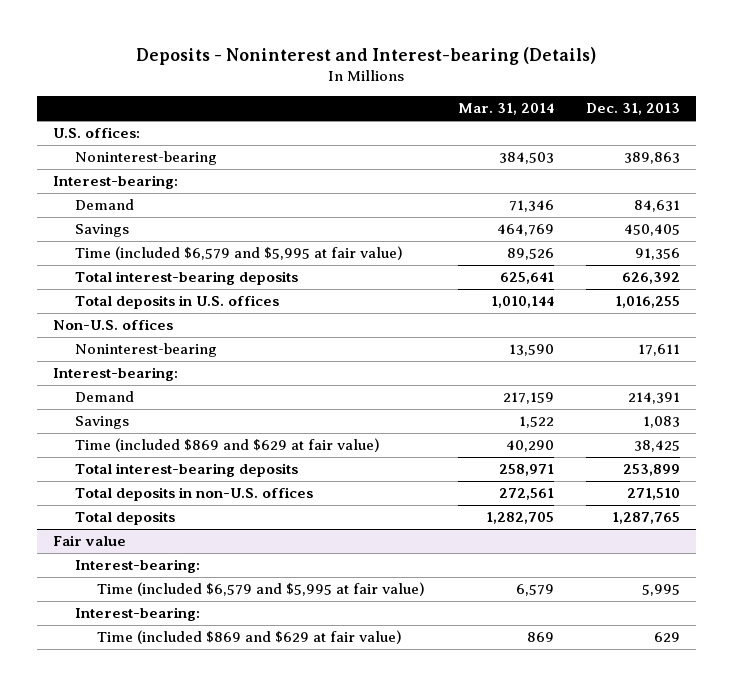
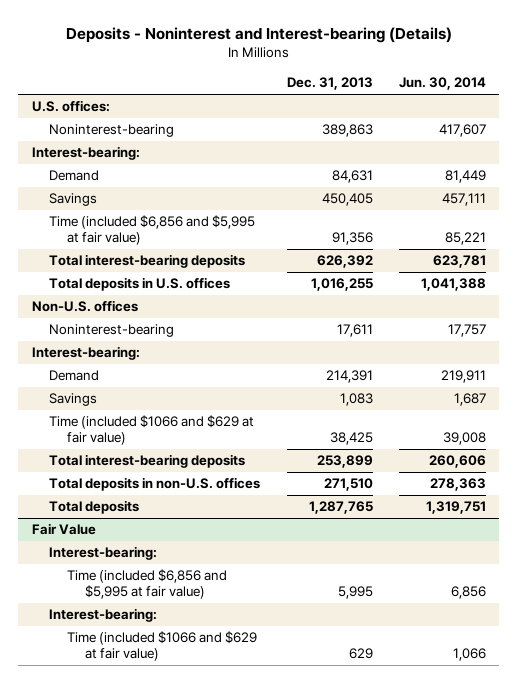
[457,103,554,116] Mar. 31, 2014 -> none
none -> [398,77,486,91] Jun. 30, 2014
[75,246,404,261] Time (included $6,579 and $5,995 at fair value) -> [49,215,256,246] Time (included $6,856 and $5,995 at fair value)
[75,438,381,453] Time (included $869 and $629 at fair value) -> [49,415,255,446] Time (included $1066 and $629 at fair value)
[53,535,127,547] Fair value -> [31,523,96,536] Fair Value
[97,582,426,597] Time (included $6,579 and $5,995 at fair value) -> [67,569,228,600] Time (included $6,856 and $5,995 at fair value)
[97,630,403,645] Time (included $869 and $629 at fair value) -> [67,631,258,662] Time (included $1066 and $629 at fair value)

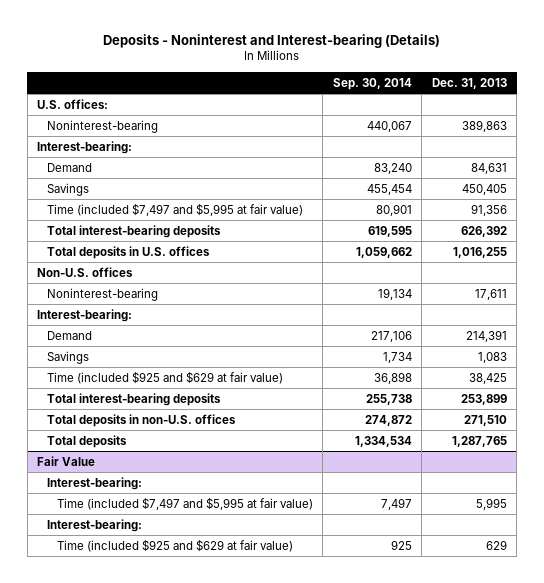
[398,77,486,91] Jun. 30, 2014 -> none
none -> [332,77,412,90] Sep. 30, 2014
[49,215,256,246] Time (included $6,856 and $5,995 at fair value) -> [46,202,303,216] Time (included $7,497 and $5,995 at fair value)
[49,415,255,446] Time (included $1066 and $629 at fair value) -> [46,370,283,384] Time (included $925 and $629 at fair value)
[67,569,228,600] Time (included $6,856 and $5,995 at fair value) -> [56,496,313,510] Time (included $7,497 and $5,995 at fair value)
[67,631,258,662] Time (included $1066 and $629 at fair value) -> [56,538,293,552] Time (included $925 and $629 at fair value)

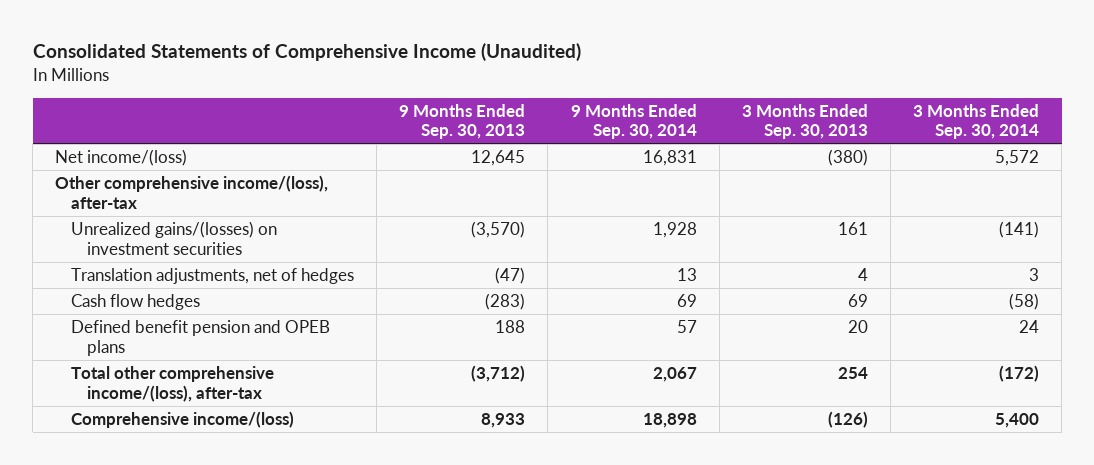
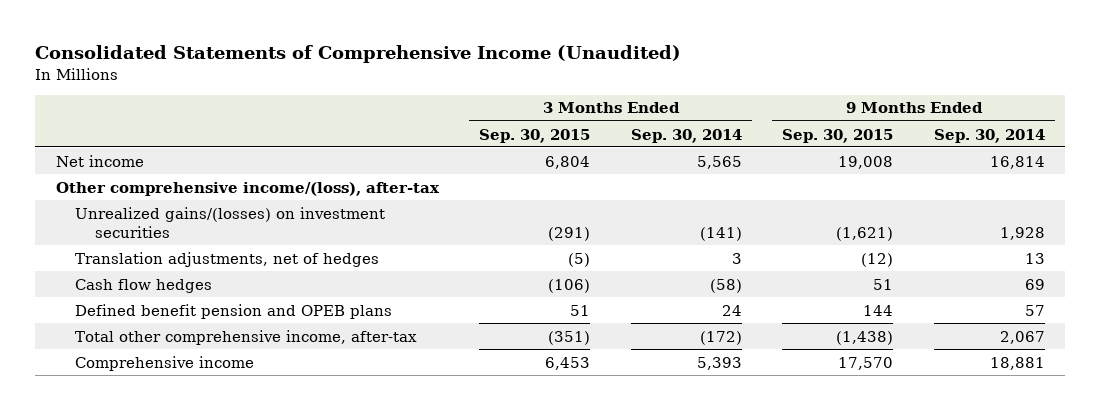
[399,103,526,140] 9 Months Ended Sep. 30, 2013 -> none
[741,103,868,140] 3 Months Ended Sep. 30, 2013 -> none
none -> [479,128,591,143] Sep. 30, 2015
none -> [782,128,894,143] Sep. 30, 2015
[55,148,188,166] Net income/(loss) -> [55,154,144,167] Net income
[642,149,697,166] 16,831 -> [990,155,1046,169] 16,814
[994,149,1039,166] 5,572 -> [696,155,742,169] 5,565
[71,365,275,402] Total other comprehensive income/(loss), after-tax -> [75,329,418,345] Total other comprehensive income, after-tax
[71,410,295,428] Comprehensive income/(loss) -> [75,355,255,371] Comprehensive income
[642,412,697,428] 18,898 -> [990,356,1046,370] 18,881
[994,412,1039,428] 5,400 -> [696,356,742,370] 5,393

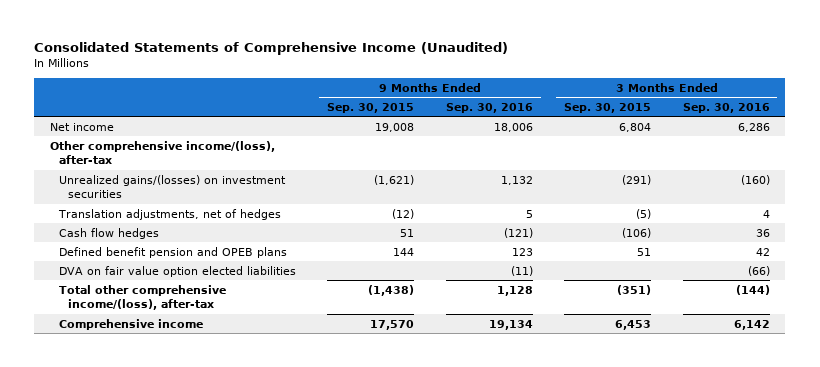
[630,128,742,143] Sep. 30, 2014 -> none
[934,128,1046,143] Sep. 30, 2014 -> none
none -> [445,102,533,113] Sep. 30, 2016
none -> [682,102,770,113] Sep. 30, 2016
none -> [58,265,296,277] DVA on fair value option elected liabilities
[75,329,418,345] Total other comprehensive income, after-tax -> [58,284,226,311] Total other comprehensive income/(loss), after-tax

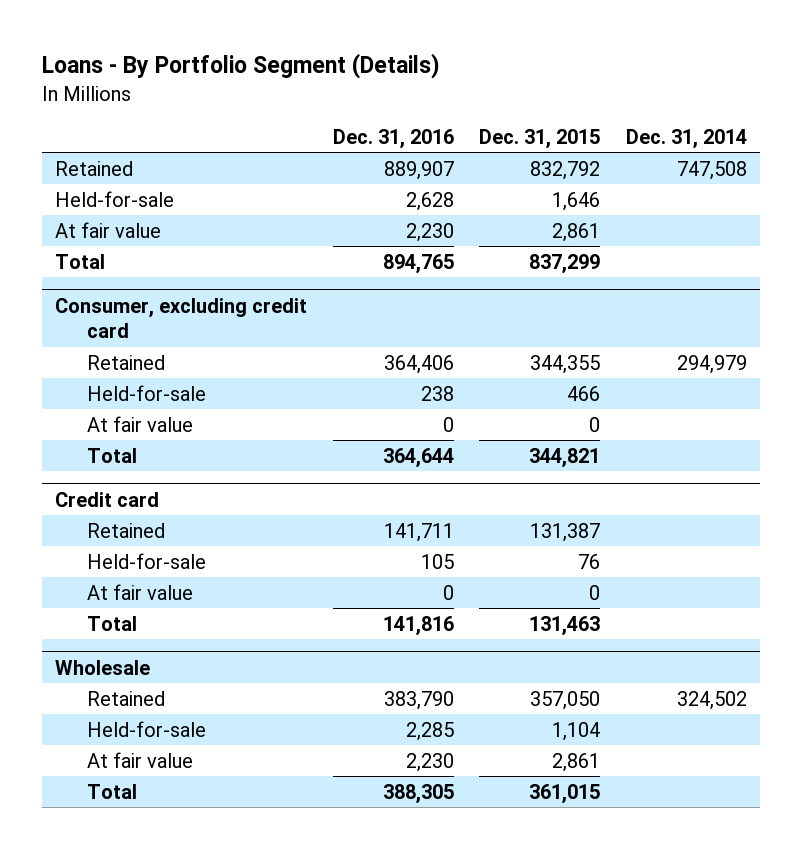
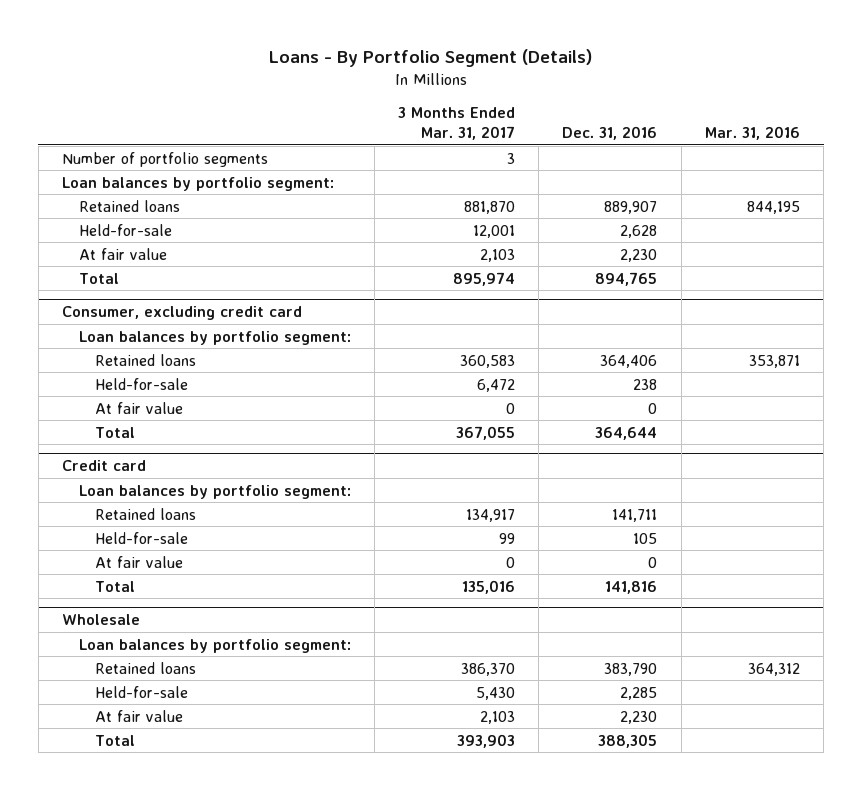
[479,128,601,149] Dec. 31, 2015 -> none
[626,128,748,149] Dec. 31, 2014 -> none
none -> [397,107,515,141] 3 Months Ended Mar. 31, 2017
none -> [704,126,800,141] Mar. 31, 2016
none -> [61,151,268,167] Number of portfolio segments
none -> [61,176,334,191] Loan balances by portfolio segment:
[54,160,133,176] Retained -> [78,199,180,212] Retained loans
none -> [78,330,351,345] Loan balances by portfolio segment:
[86,354,165,370] Retained -> [95,353,197,366] Retained loans
none -> [78,484,351,499] Loan balances by portfolio segment:
[86,522,165,538] Retained -> [95,507,197,520] Retained loans
none -> [78,638,351,653] Loan balances by portfolio segment:
[86,690,165,706] Retained -> [95,661,197,674] Retained loans

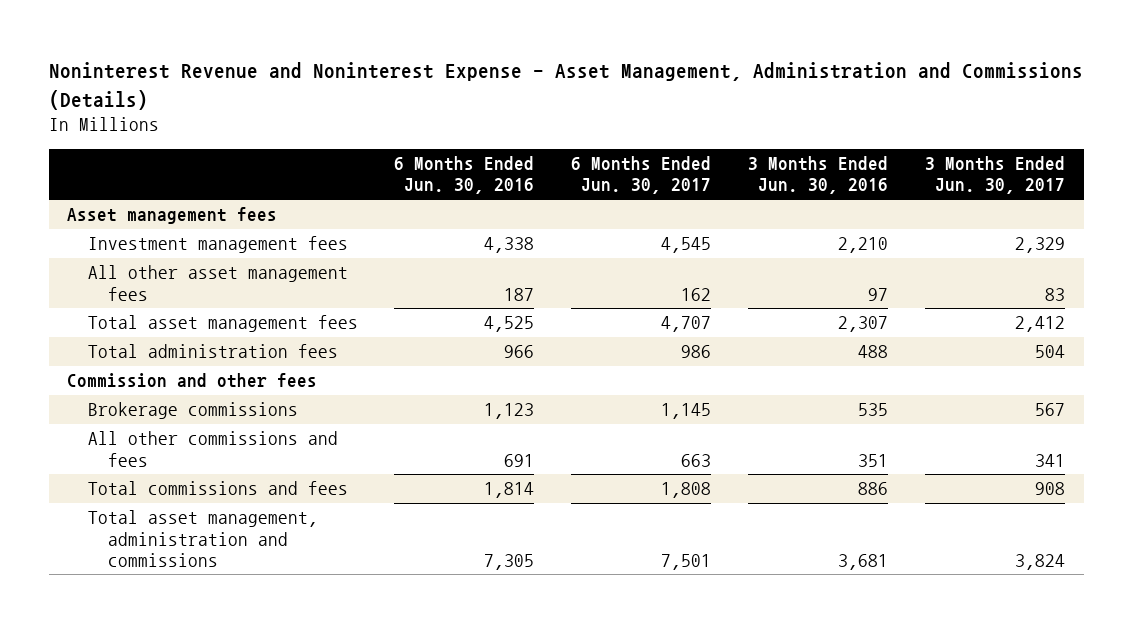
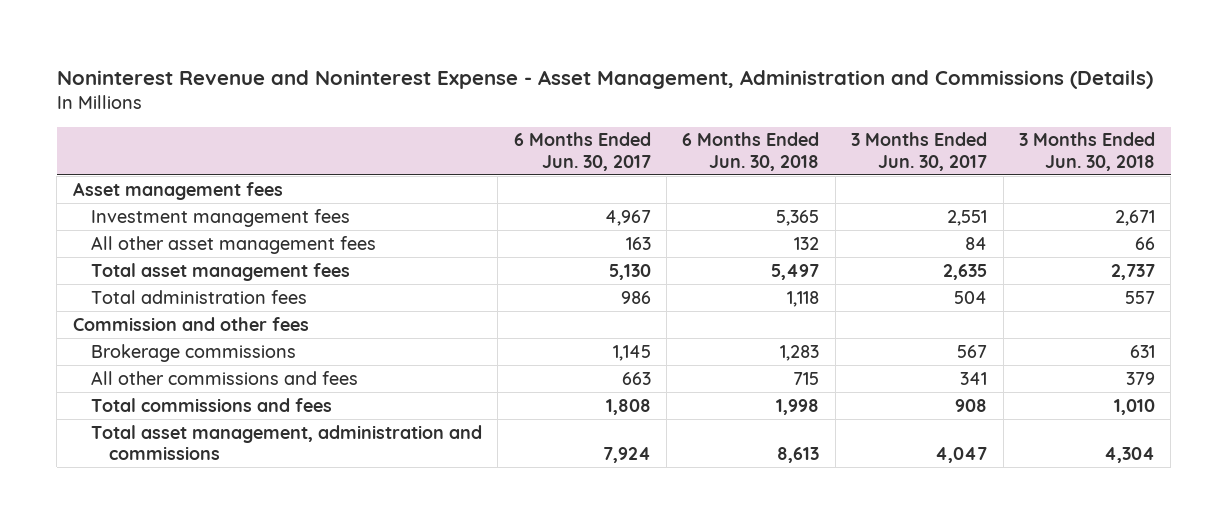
[394,156,535,195] 6 Months Ended Jun. 30, 2016 -> none
[748,156,889,195] 3 Months Ended Jun. 30, 2016 -> none
none -> [682,132,820,171] 6 Months Ended Jun. 30, 2018
none -> [1018,132,1155,171] 3 Months Ended Jun. 30, 2018
[661,237,712,254] 4,545 -> [604,209,651,226] 4,967
[1015,237,1066,254] 2,329 -> [947,209,988,226] 2,551
[681,287,712,301] 162 -> [625,236,651,250] 163
[1045,287,1066,301] 83 -> [965,236,988,250] 84
[661,316,712,333] 4,707 -> [608,263,651,280] 5,130
[1015,316,1066,333] 2,412 -> [943,263,988,280] 2,635
[661,553,712,570] 7,501 -> [602,447,651,464] 7,924
[1015,553,1066,570] 3,824 -> [935,447,988,464] 4,047

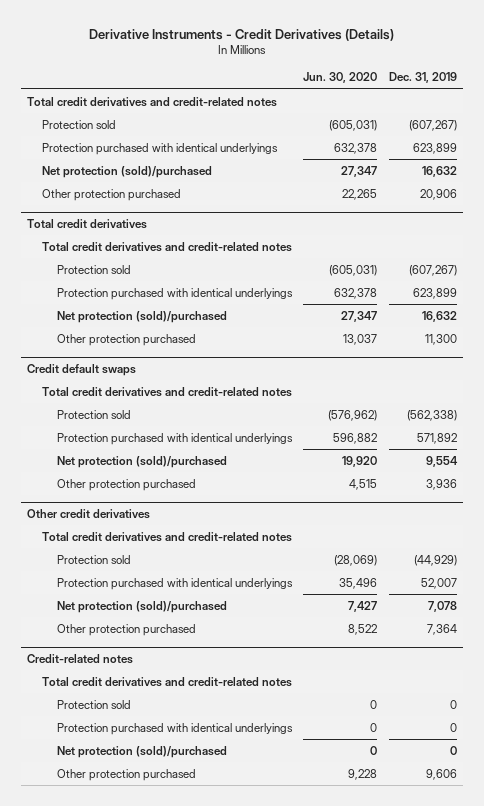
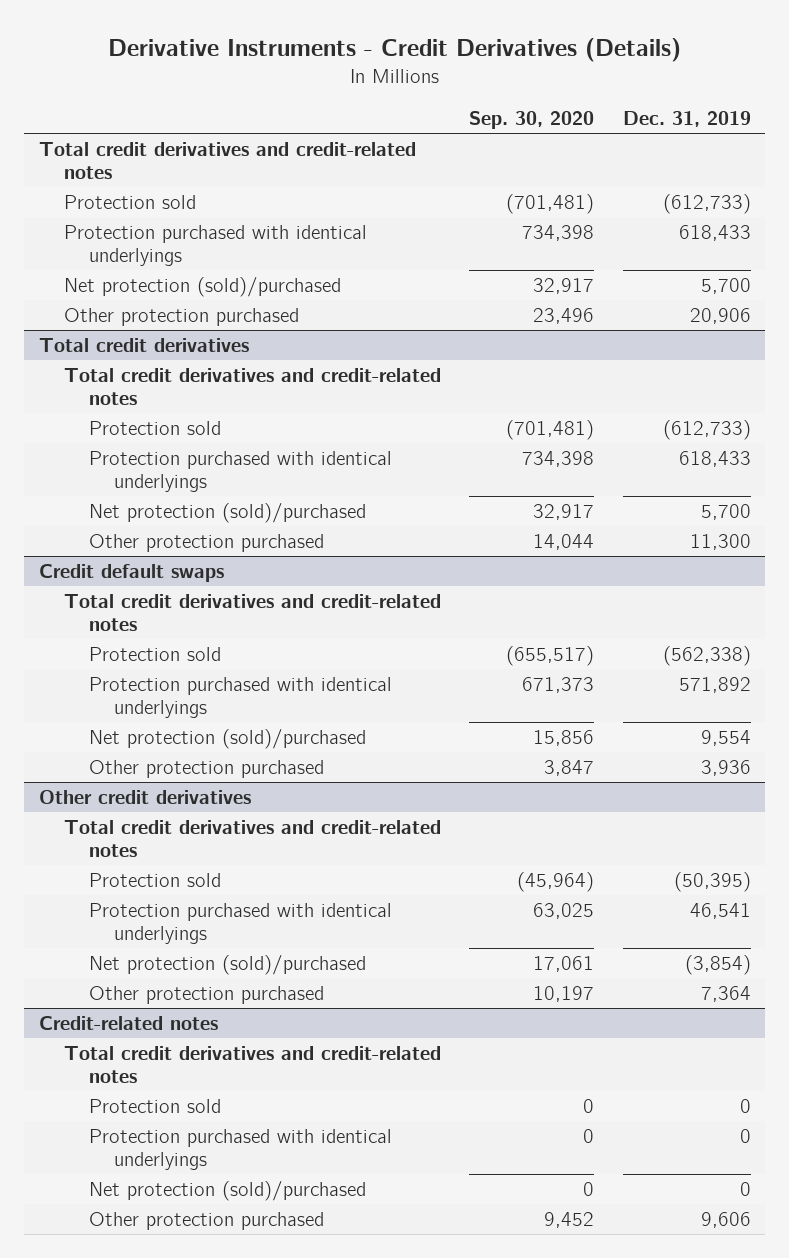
[303,72,378,84] Jun. 30, 2020 -> none
none -> [469,111,595,130] Sep. 30, 2020
[408,119,457,131] (607,267) -> [662,194,751,215] (612,733)
[412,142,457,154] 623,899 -> [678,225,751,242] 618,433
[421,165,457,177] 16,632 -> [700,278,751,295] 5,700
[408,264,457,276] (607,267) -> [662,420,751,441] (612,733)
[412,287,457,299] 623,899 -> [678,451,751,468] 618,433
[421,310,457,322] 16,632 -> [700,504,751,521] 5,700
[413,554,457,566] (44,929) -> [673,872,751,893] (50,395)
[420,577,457,589] 52,007 -> [689,903,751,920] 46,541
[427,600,457,612] 7,078 -> [684,955,751,976] (3,854)

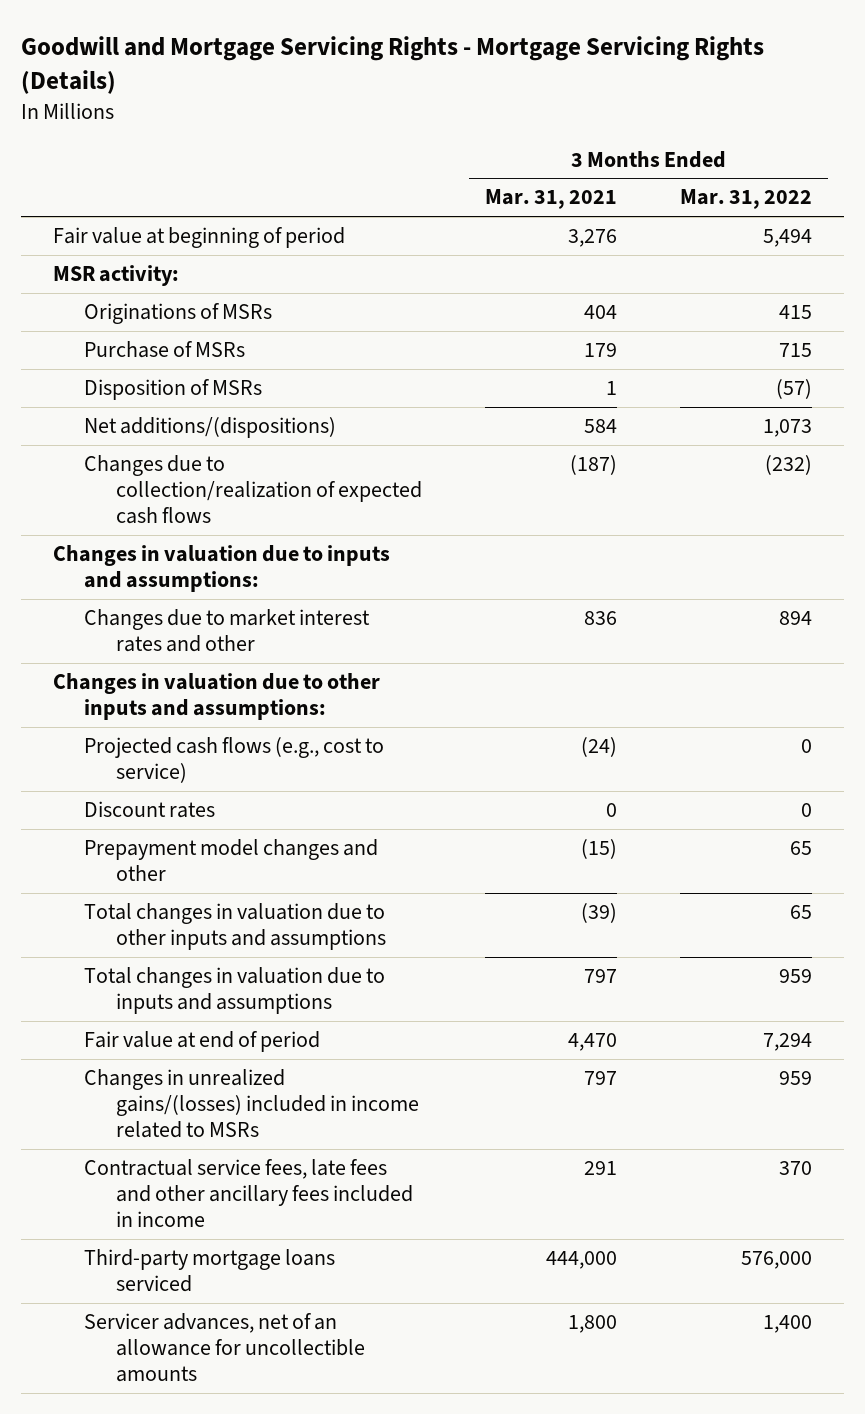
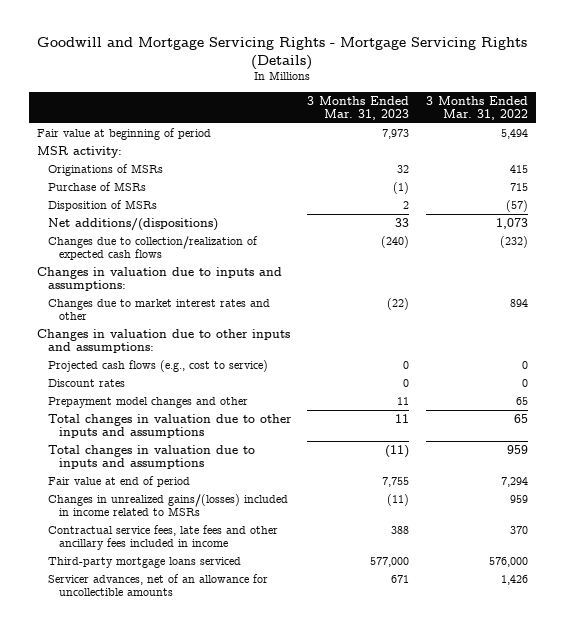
[484,189,617,210] Mar. 31, 2021 -> none
none -> [307,95,410,121] 3 Months Ended Mar. 31, 2023
[763,1315,813,1334] 1,400 -> [500,574,528,585] 1,426

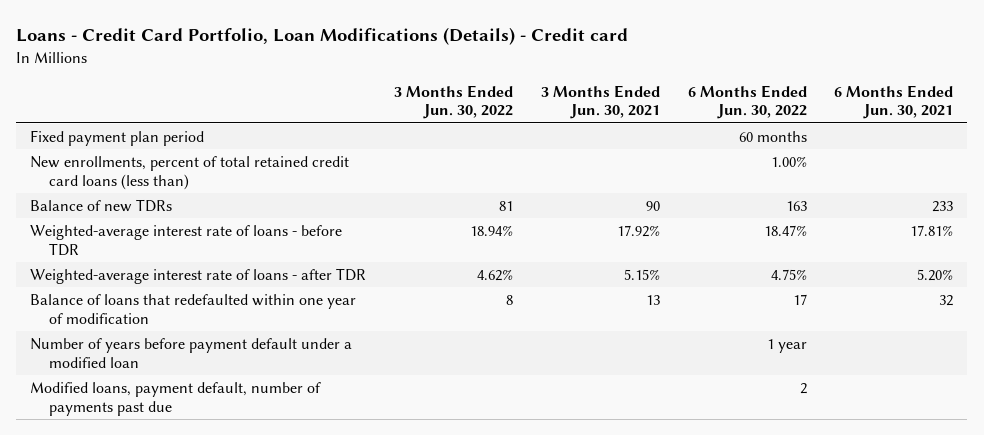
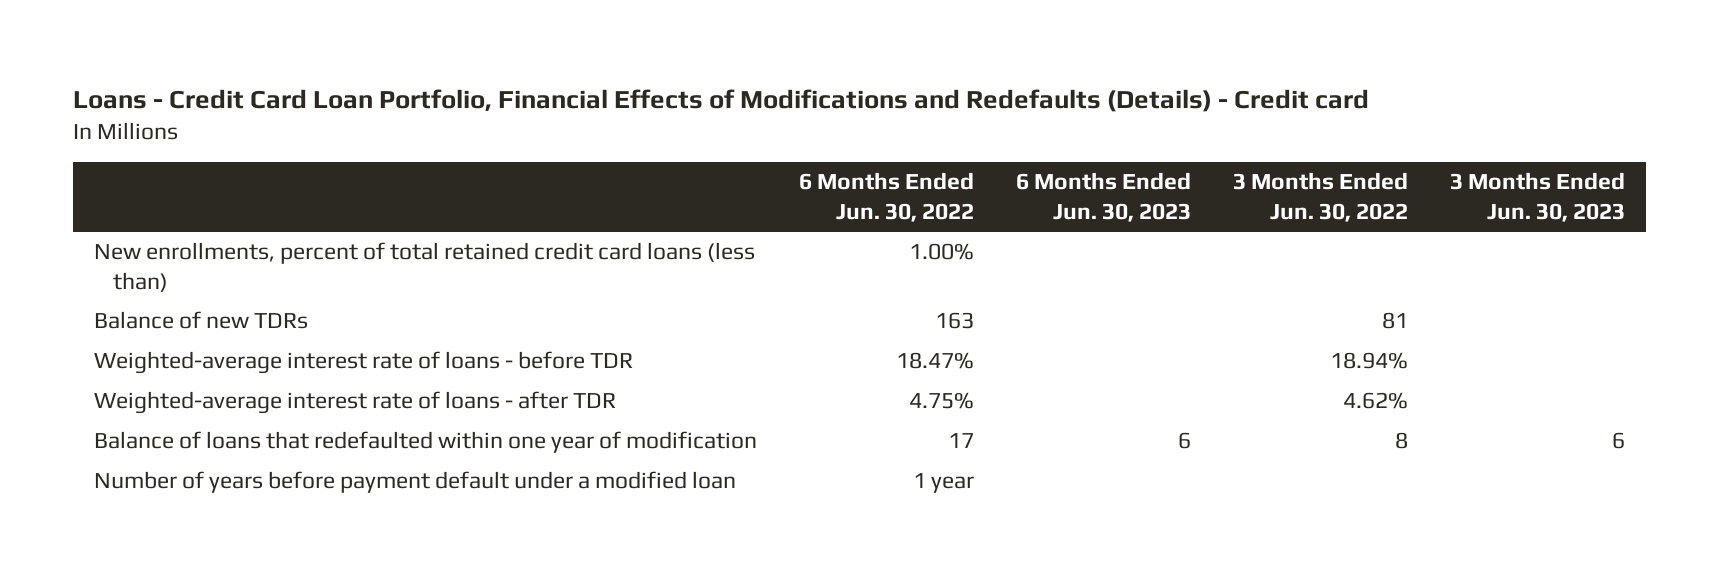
[16,27,629,46] Loans - Credit Card Portfolio, Loan Modifications (Details) - Credit card -> [72,89,1369,113] Loans - Credit Card Loan Portfolio, Financial Effects of Modifications and Redefaults (Details) - Credit card
[540,84,660,120] 3 Months Ended Jun. 30, 2021 -> none
[834,84,954,120] 6 Months Ended Jun. 30, 2021 -> none
none -> [1015,172,1191,222] 6 Months Ended Jun. 30, 2023
none -> [1449,172,1625,222] 3 Months Ended Jun. 30, 2023
[30,129,205,146] Fixed payment plan period -> none
[30,381,322,416] Modified loans, payment default, number of payments past due -> none

